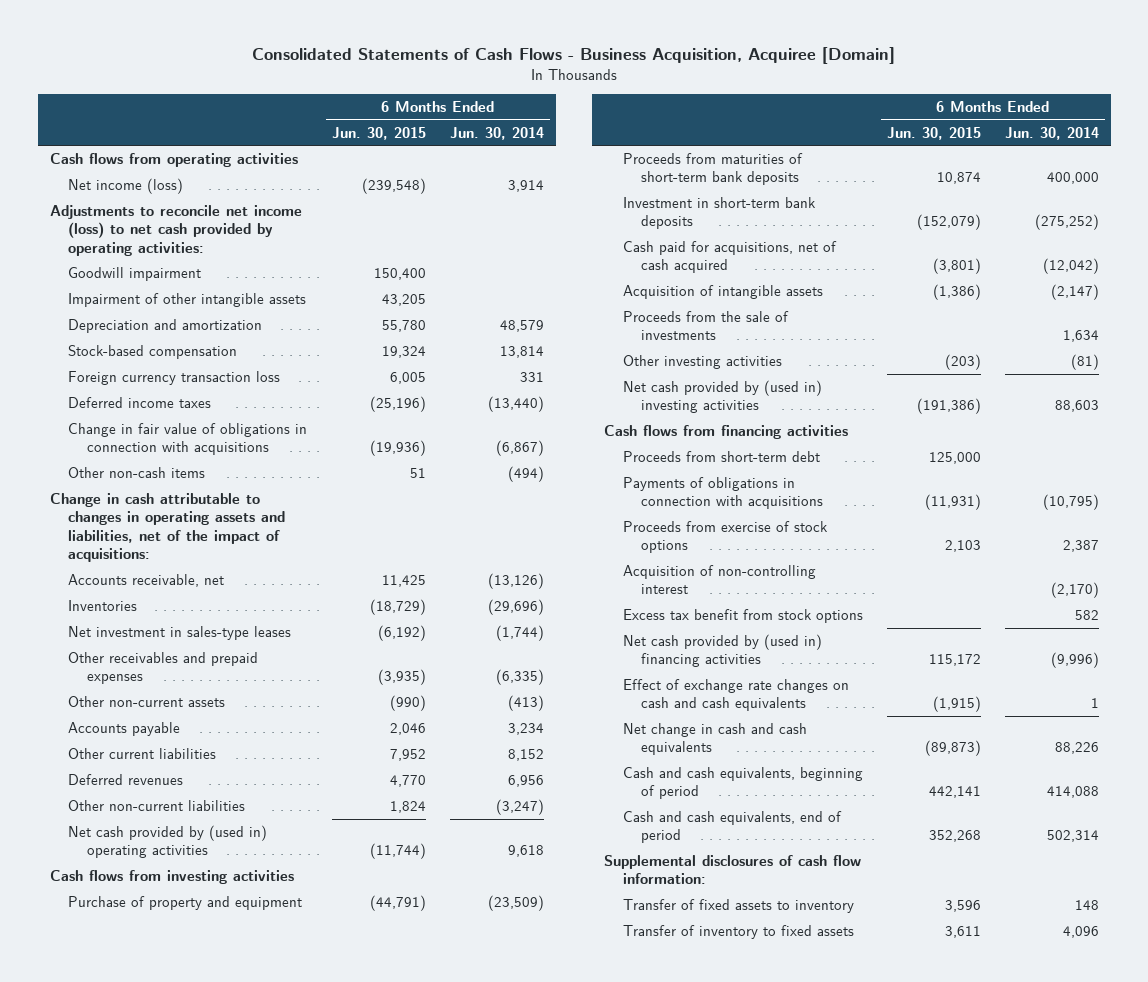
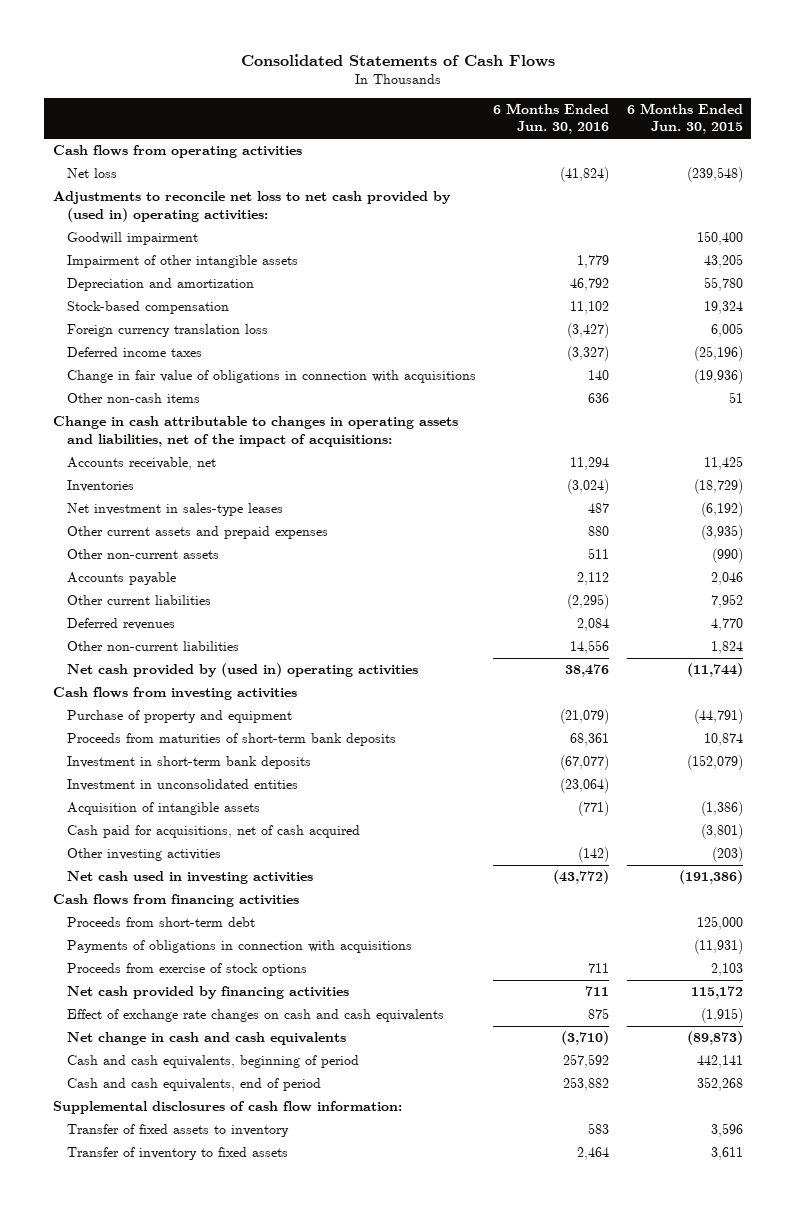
[252,47,896,65] Consolidated Statements of Cash Flows - Business Acquisition, Acquiree [Domain] -> [240,53,555,67] Consolidated Statements of Cash Flows
[449,126,544,140] Jun. 30, 2014 -> none
none -> [493,103,610,135] 6 Months Ended Jun. 30, 2016
[68,177,184,194] Net income (loss) -> [67,168,118,179] Net loss
[49,204,302,256] Adjustments to reconcile net income (loss) to net cash provided by operating activities: -> [52,191,451,222] Adjustments to reconcile net loss to net cash provided by (used in) operating activities:
[68,370,281,385] Foreign currency transaction loss -> [67,324,269,338] Foreign currency translation loss
[68,651,259,685] Other receivables and prepaid expenses -> [67,526,329,540] Other current assets and prepaid expenses
none -> [67,779,299,792] Investment in unconsolidated entities
[622,310,789,341] Proceeds from the sale of investments -> none
[622,240,837,274] Cash paid for acquisitions, net of cash acquired -> [67,825,361,839] Cash paid for acquisitions, net of cash acquired
[622,379,822,414] Net cash provided by (used in) investing activities -> [67,871,314,885] Net cash used in investing activities
[622,564,816,595] Acquisition of non-controlling interest -> none
[622,608,863,623] Excess tax benefit from stock options -> none
[622,633,822,668] Net cash provided by (used in) financing activities -> [67,986,350,1000] Net cash provided by financing activities

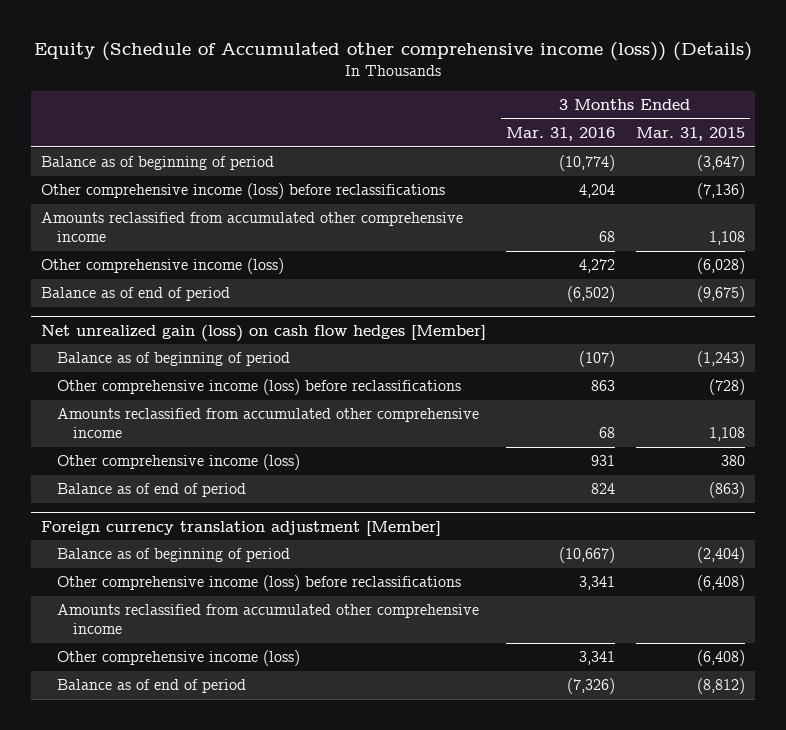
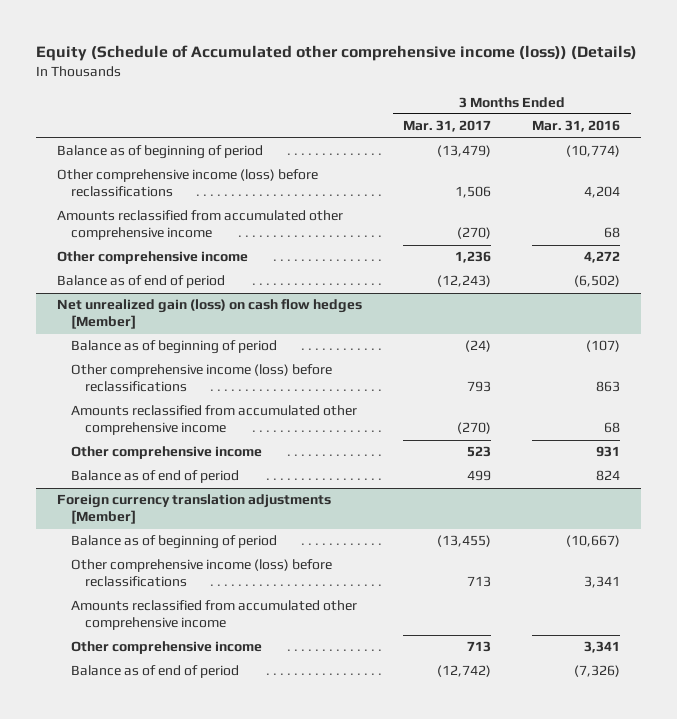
[635,126,745,141] Mar. 31, 2015 -> none
none -> [402,120,491,133] Mar. 31, 2017
[41,258,285,275] Other comprehensive income (loss) -> [56,251,248,265] Other comprehensive income
[57,454,301,471] Other comprehensive income (loss) -> [70,446,262,460] Other comprehensive income
[41,520,442,536] Foreign currency translation adjustment [Member] -> [56,494,331,525] Foreign currency translation adjustments [Member]
[57,650,301,667] Other comprehensive income (loss) -> [70,641,262,655] Other comprehensive income

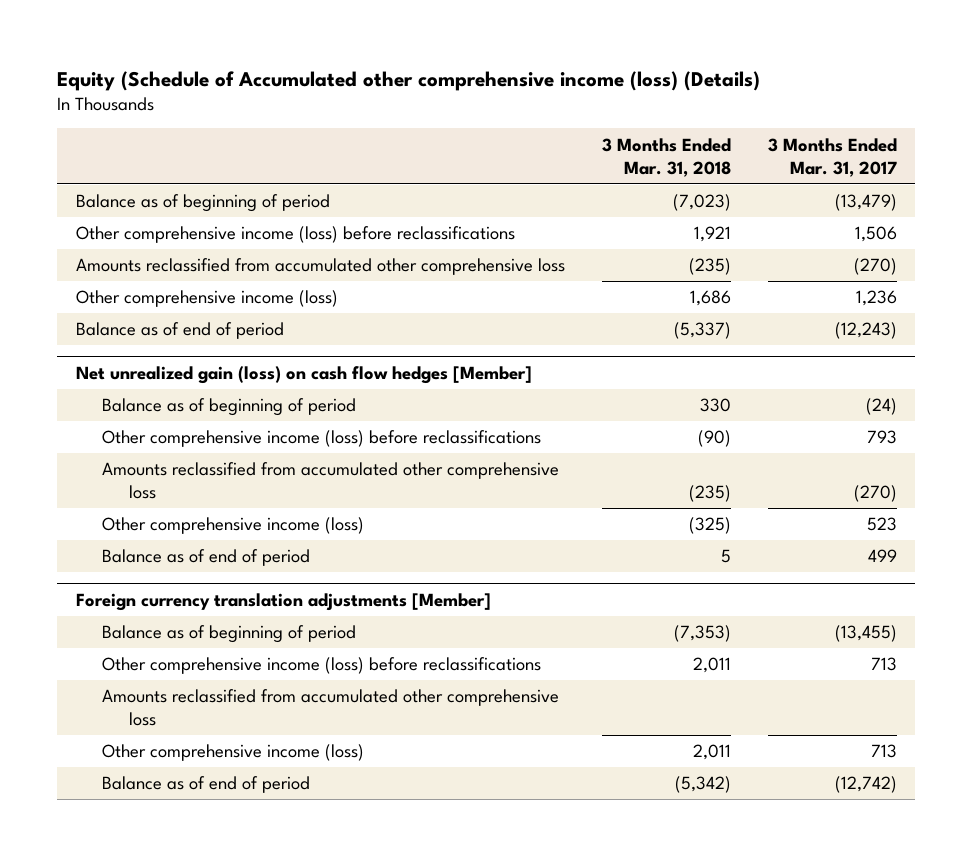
[35,45,637,62] Equity (Schedule of Accumulated other comprehensive income (loss)) (Details) -> [57,70,761,91] Equity (Schedule of Accumulated other comprehensive income (loss) (Details)
[532,120,621,133] Mar. 31, 2016 -> none
none -> [601,137,731,177] 3 Months Ended Mar. 31, 2018
[56,210,343,241] Amounts reclassified from accumulated other comprehensive income -> [75,258,565,276] Amounts reclassified from accumulated other comprehensive loss
[56,251,248,265] Other comprehensive income -> [75,290,338,308] Other comprehensive income (loss)
[70,405,357,436] Amounts reclassified from accumulated other comprehensive income -> [102,462,560,500] Amounts reclassified from accumulated other comprehensive loss
[70,446,262,460] Other comprehensive income -> [102,517,365,535] Other comprehensive income (loss)
[70,600,357,631] Amounts reclassified from accumulated other comprehensive income -> [102,689,560,727] Amounts reclassified from accumulated other comprehensive loss
[70,641,262,655] Other comprehensive income -> [102,744,365,762] Other comprehensive income (loss)

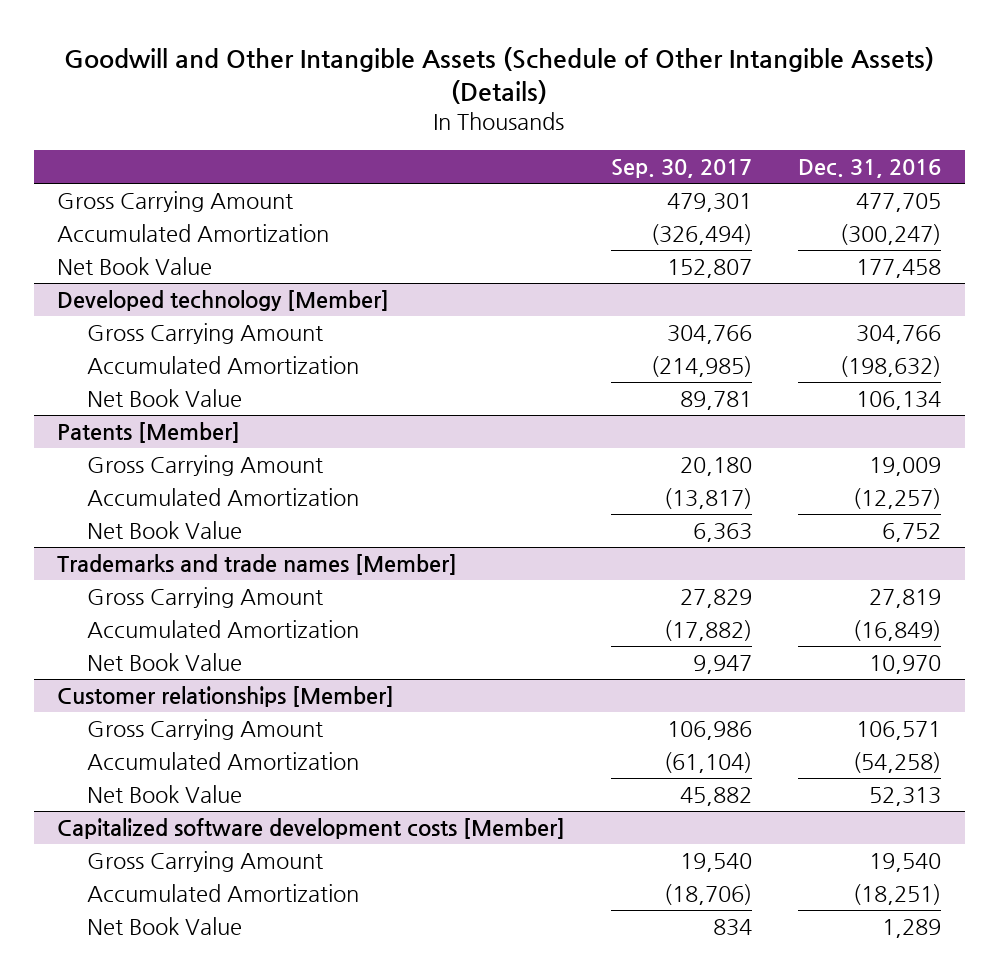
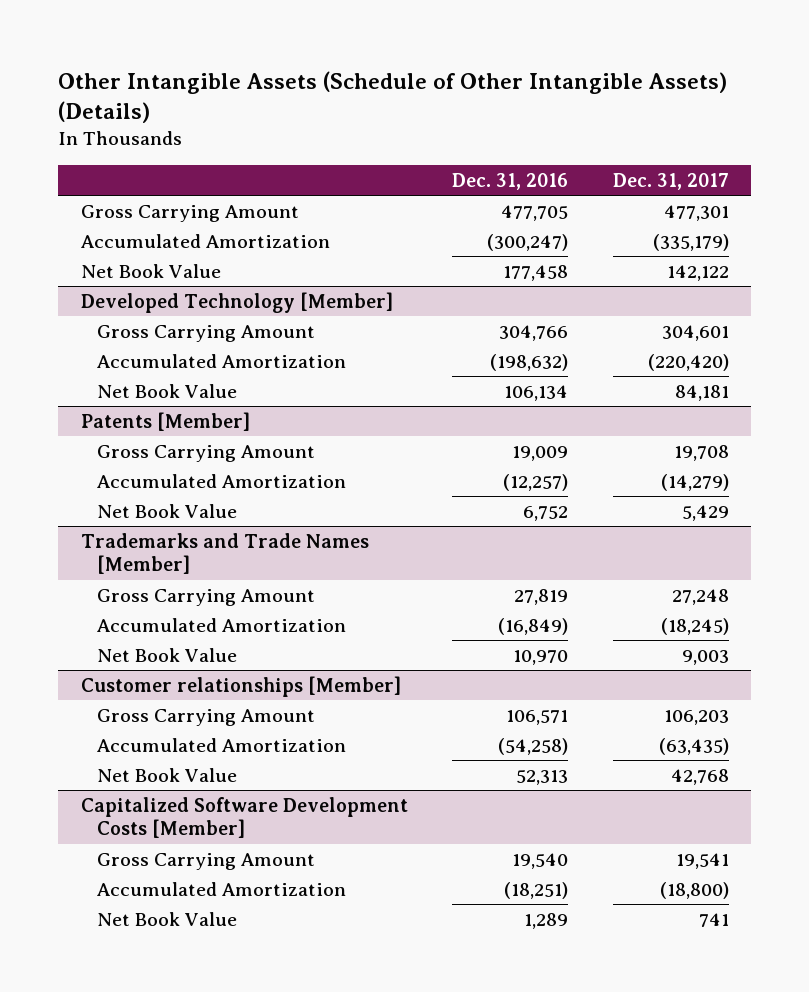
[64,46,935,104] Goodwill and Other Intangible Assets (Schedule of Other Intangible Assets) (Details) -> [58,70,728,123] Other Intangible Assets (Schedule of Other Intangible Assets) (Details)
[611,158,753,178] Sep. 30, 2017 -> none
none -> [612,172,729,190] Dec. 31, 2017
[56,290,389,312] Developed technology [Member] -> [80,291,393,313] Developed Technology [Member]
[56,554,457,576] Trademarks and trade names [Member] -> [80,532,369,575] Trademarks and Trade Names [Member]
[56,818,565,840] Capitalized software development costs [Member] -> [80,796,408,839] Capitalized Software Development Costs [Member]

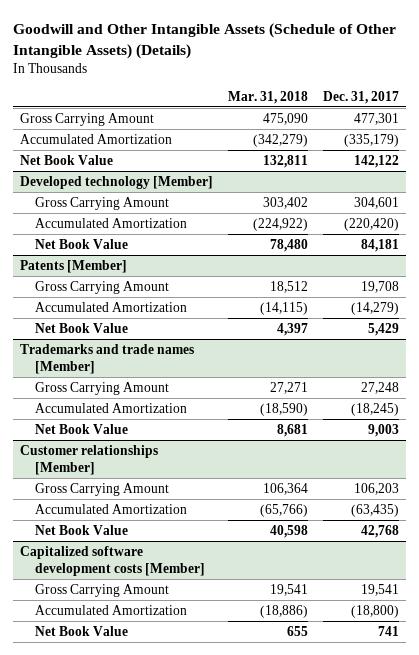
[58,70,728,123] Other Intangible Assets (Schedule of Other Intangible Assets) (Details) -> [13,22,397,59] Goodwill and Other Intangible Assets (Schedule of Other Intangible Assets) (Details)
[452,172,569,190] Dec. 31, 2016 -> none
none -> [228,90,309,104] Mar. 31, 2018
[80,291,393,313] Developed Technology [Member] -> [20,175,214,189] Developed technology [Member]
[80,532,369,575] Trademarks and Trade Names [Member] -> [20,343,195,374] Trademarks and trade names [Member]
[80,796,408,839] Capitalized Software Development Costs [Member] -> [20,545,206,576] Capitalized software development costs [Member]

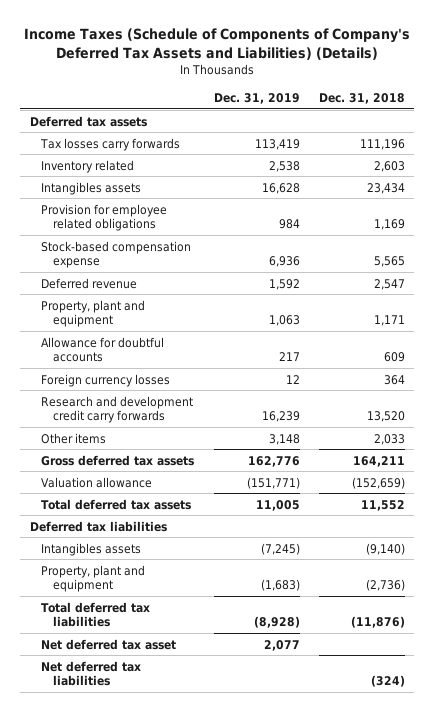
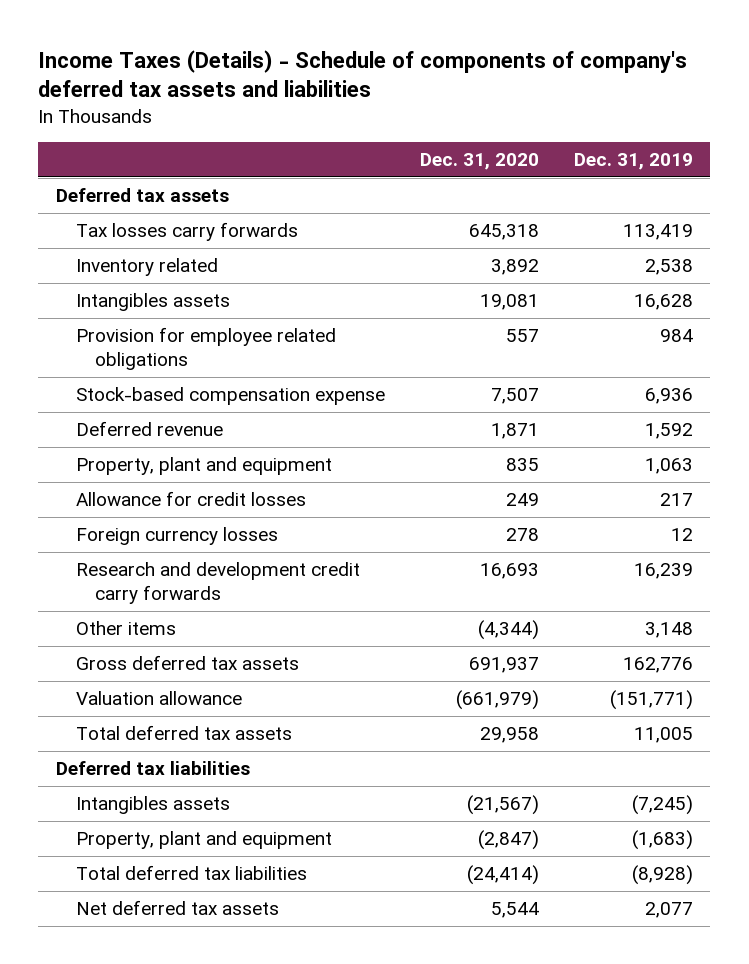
[24,27,411,60] Income Taxes (Schedule of Components of Company's Deferred Tax Assets and Liabilities) (Details) -> [38,49,688,98] Income Taxes (Details) - Schedule of components of company's deferred tax assets and liabilities
[318,93,405,105] Dec. 31, 2018 -> none
none -> [419,153,539,171] Dec. 31, 2020
[41,336,165,363] Allowance for doubtful accounts -> [75,491,306,507] Allowance for credit losses
[41,660,142,687] Net deferred tax liabilities -> none
[41,638,177,650] Net deferred tax asset -> [75,900,279,916] Net deferred tax assets

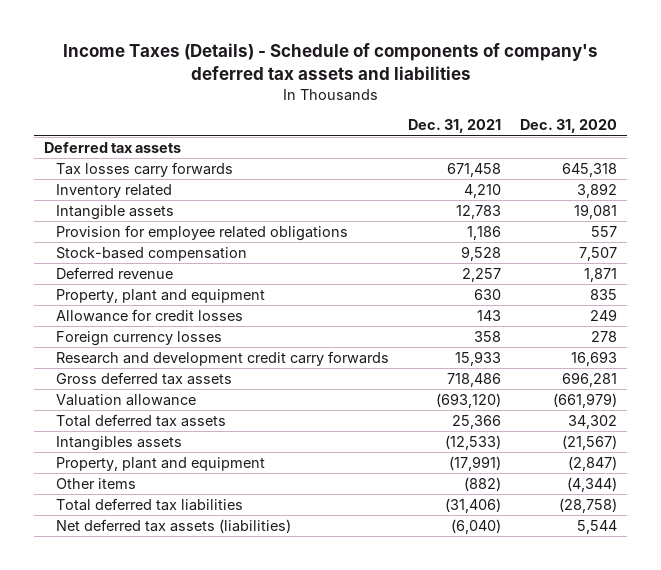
[573,153,693,171] Dec. 31, 2019 -> none
none -> [408,119,502,134] Dec. 31, 2021
[75,293,230,312] Intangibles assets -> [56,205,175,221] Intangible assets
[75,387,385,406] Stock-based compensation expense -> [56,247,248,262] Stock-based compensation
[468,657,539,674] 691,937 -> [562,372,618,388] 696,281
[55,761,250,776] Deferred tax liabilities -> none
[479,727,539,744] 29,958 -> [568,415,618,430] 34,302
[75,621,176,636] Other items -> [56,478,137,490] Other items
[466,865,539,886] (24,414) -> [559,498,618,514] (28,758)
[75,900,279,916] Net deferred tax assets -> [56,519,292,534] Net deferred tax assets (liabilities)

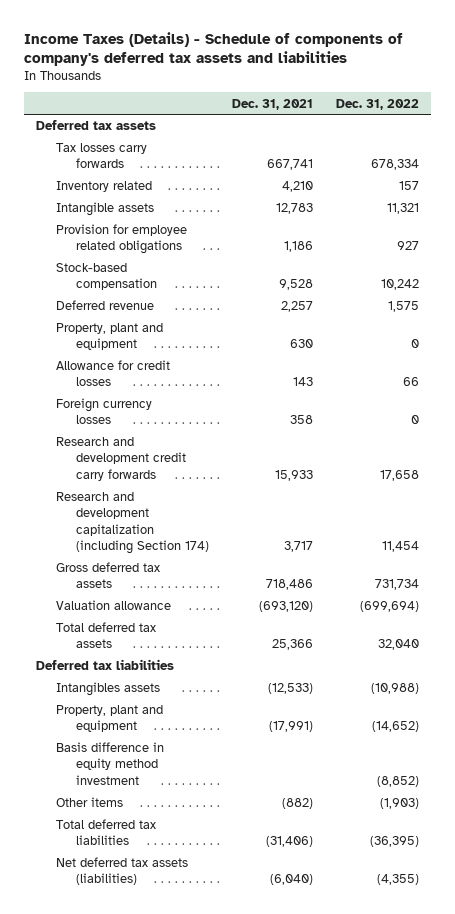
[520,119,618,134] Dec. 31, 2020 -> none
none -> [336,98,420,110] Dec. 31, 2022
[447,163,502,178] 671,458 -> [266,159,313,171] 667,741
none -> [55,492,209,554] Research and development capitalization (including Section 174)
none -> [35,659,174,671] Deferred tax liabilities
none -> [55,742,164,785] Basis difference in equity method investment

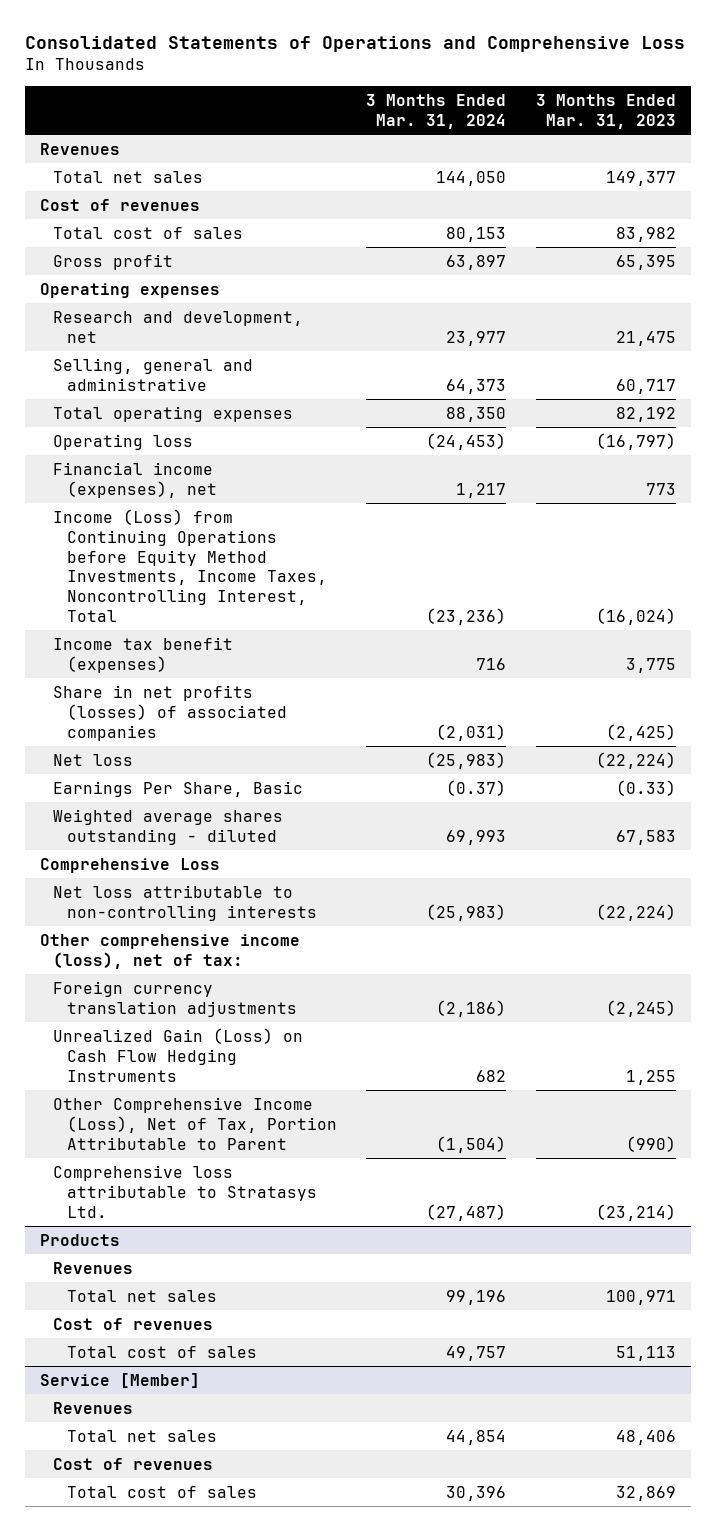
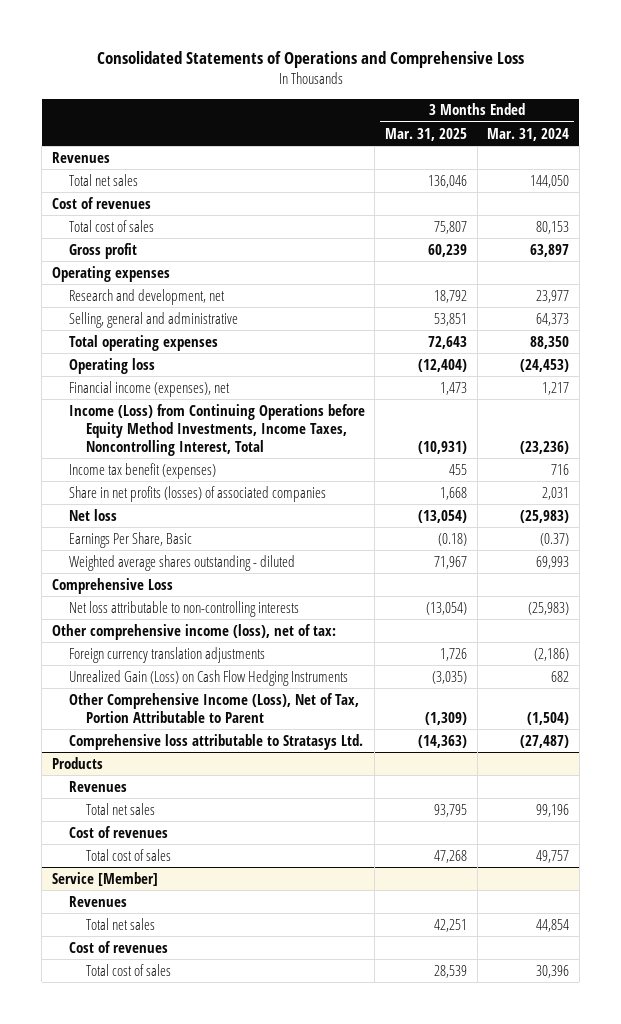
[535,93,676,129] 3 Months Ended Mar. 31, 2023 -> none
none -> [384,127,467,141] Mar. 31, 2025
[436,723,507,741] (2,031) -> [542,486,570,500] 2,031

